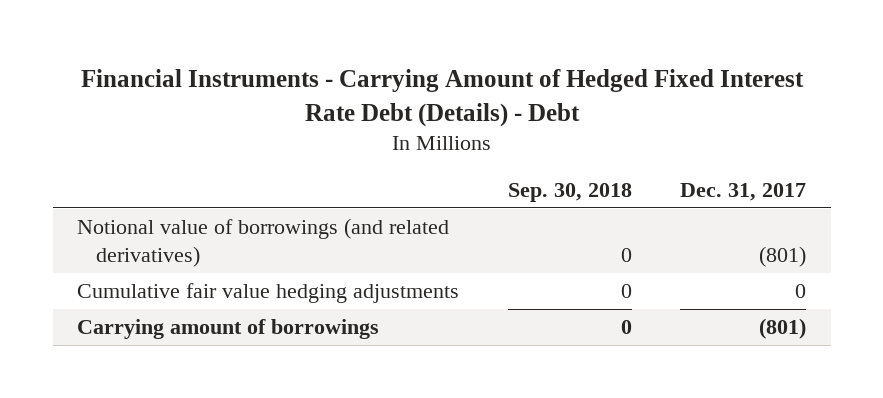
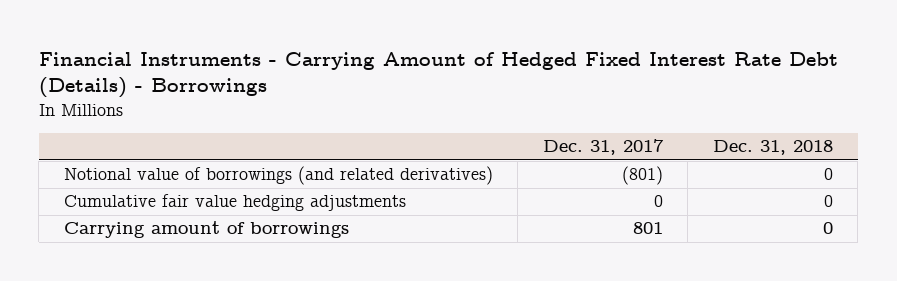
[80,68,804,127] Financial Instruments - Carrying Amount of Hedged Fixed Interest Rate Debt (Details) - Debt -> [38,51,838,99] Financial Instruments - Carrying Amount of Hedged Fixed Interest Rate Debt (Details) - Borrowings
[507,183,632,203] Sep. 30, 2018 -> none
none -> [712,140,833,156] Dec. 31, 2018
[759,318,807,340] (801) -> [632,222,663,235] 801

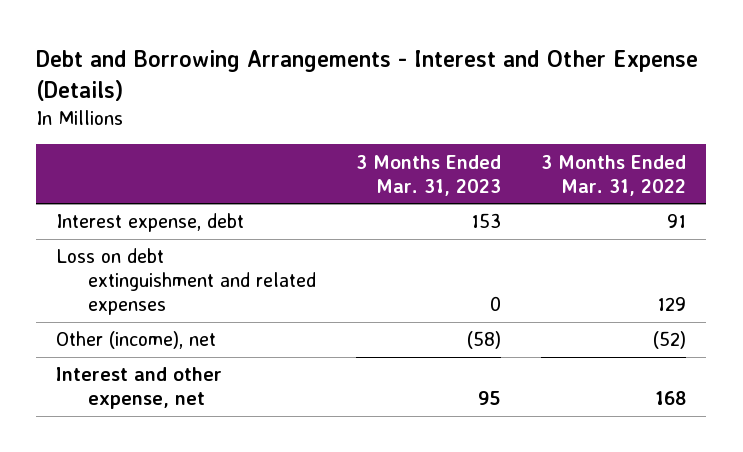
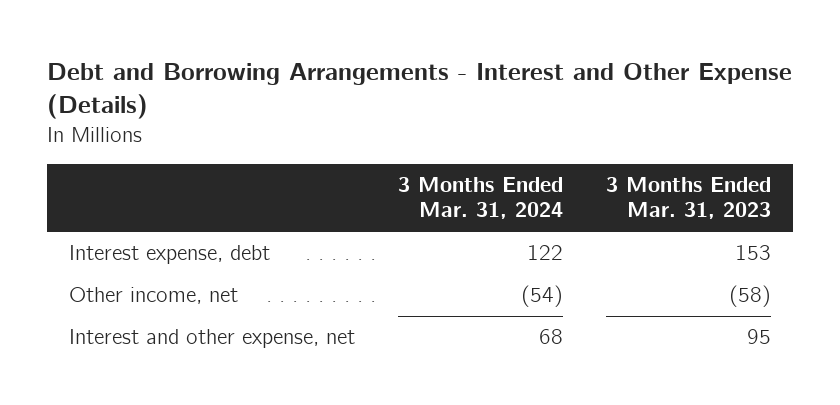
[541,154,687,196] 3 Months Ended Mar. 31, 2022 -> none
none -> [397,177,563,220] 3 Months Ended Mar. 31, 2024
[56,248,316,316] Loss on debt extinguishment and related expenses -> none
[56,331,217,350] Other (income), net -> [68,287,238,305] Other income, net

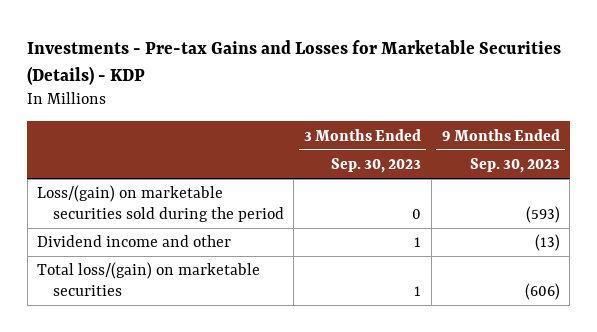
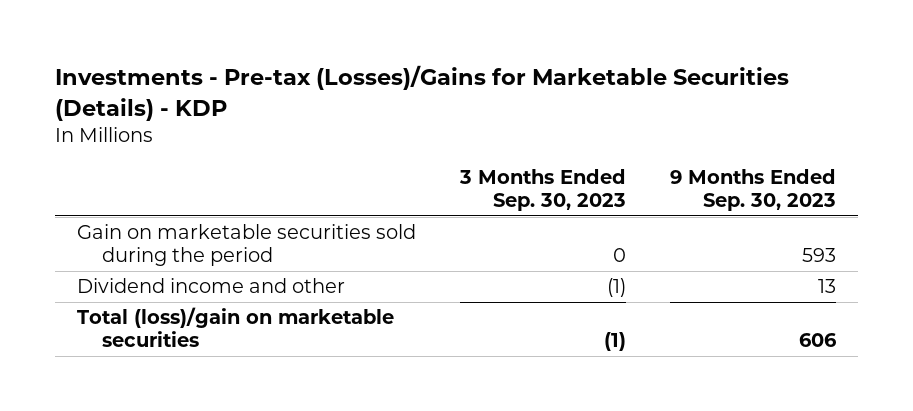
[27,39,562,85] Investments - Pre-tax Gains and Losses for Marketable Securities (Details) - KDP -> [54,65,789,121] Investments - Pre-tax (Losses)/Gains for Marketable Securities (Details) - KDP
[37,185,284,223] Loss/(gain) on marketable securities sold during the period -> [76,224,416,267] Gain on marketable securities sold during the period
[525,206,560,224] (593) -> [802,248,837,263] 593
[414,237,422,248] 1 -> [607,278,627,298] (1)
[534,234,560,252] (13) -> [818,279,837,294] 13
[37,262,261,297] Total loss/(gain) on marketable securities -> [76,307,394,348] Total (loss)/gain on marketable securities
[414,286,422,297] 1 -> [604,332,627,352] (1)
[524,283,560,301] (606) -> [799,333,838,348] 606

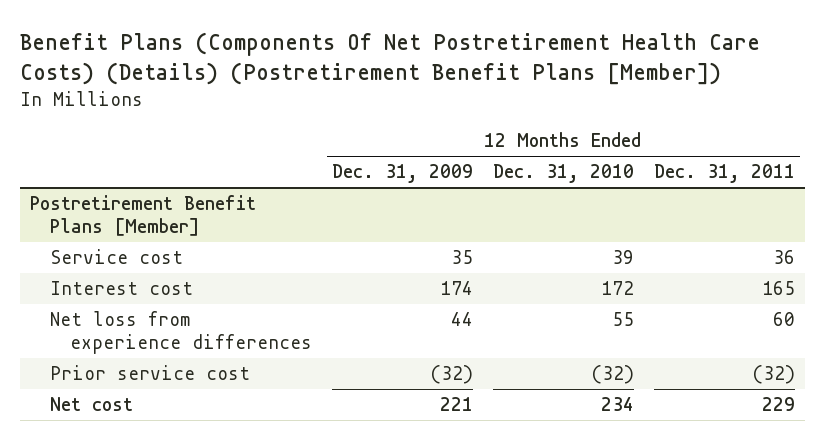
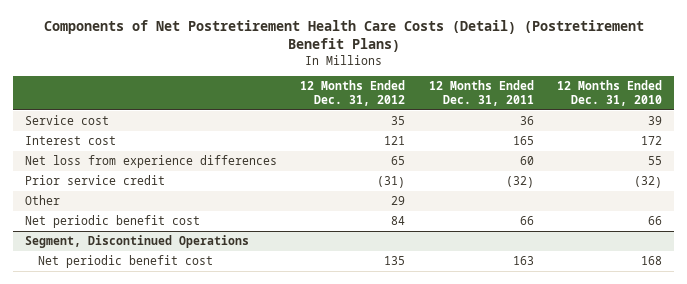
[19,31,760,85] Benefit Plans (Components Of Net Postretirement Health Care Costs) (Details) (Postretirement Benefit Plans [Member]) -> [43,20,644,53] Components of Net Postretirement Health Care Costs (Detail) (Postretirement Benefit Plans)
[331,164,473,184] Dec. 31, 2009 -> none
none -> [300,80,406,106] 12 Months Ended Dec. 31, 2012
[30,195,257,236] Postretirement Benefit Plans [Member] -> none
[49,365,250,381] Prior service cost -> [24,175,165,186] Prior service credit
none -> [24,195,60,206] Other
[49,397,133,412] Net cost -> [24,215,200,229] Net periodic benefit cost
[600,397,634,412] 234 -> [648,216,663,226] 66
[761,397,795,412] 229 -> [519,216,534,226] 66
none -> [24,235,249,249] Segment, Discontinued Operations
none -> [37,255,213,269] Net periodic benefit cost

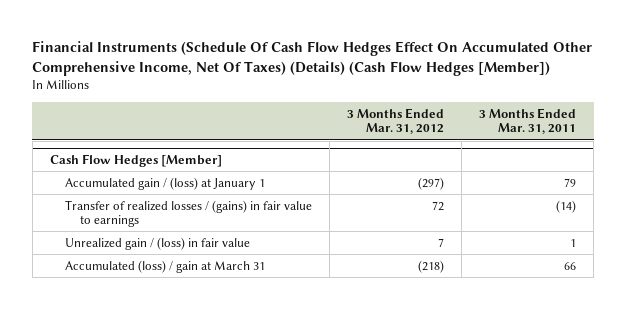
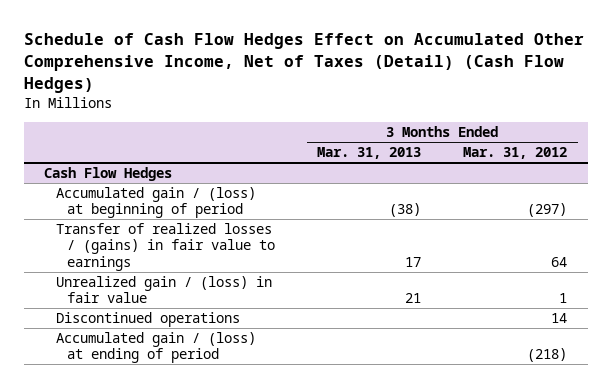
[32,41,593,77] Financial Instruments (Schedule Of Cash Flow Hedges Effect On Accumulated Other Comprehensive Income, Net Of Taxes) (Details) (Cash Flow Hedges [Member]) -> [23,33,584,94] Schedule of Cash Flow Hedges Effect on Accumulated Other Comprehensive Income, Net of Taxes (Detail) (Cash Flow Hedges)
[479,107,577,135] 3 Months Ended Mar. 31, 2011 -> none
none -> [317,147,422,160] Mar. 31, 2013
[49,153,222,167] Cash Flow Hedges [Member] -> [44,167,173,182] Cash Flow Hedges
[65,176,266,190] Accumulated gain / (loss) at January 1 -> [55,187,256,219] Accumulated gain / (loss) at beginning of period
[432,200,445,211] 72 -> [551,256,568,267] 64
[438,237,445,247] 7 -> [559,293,568,304] 1
none -> [55,312,240,328] Discontinued operations
[65,259,266,273] Accumulated (loss) / gain at March 31 -> [55,332,256,364] Accumulated gain / (loss) at ending of period

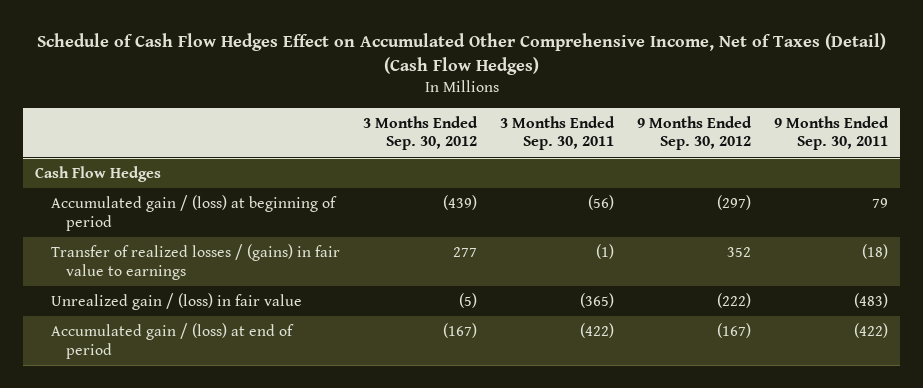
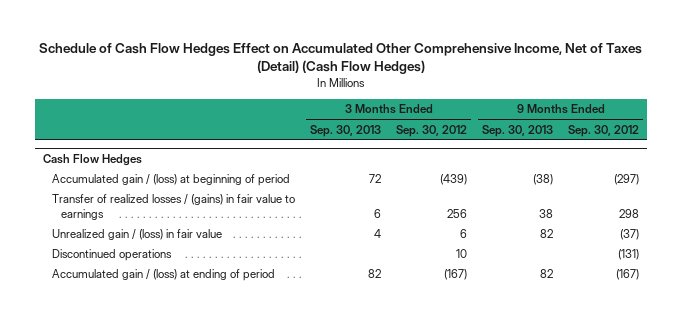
[500,115,616,151] 3 Months Ended Sep. 30, 2011 -> none
[774,115,890,151] 9 Months Ended Sep. 30, 2011 -> none
none -> [309,124,381,137] Sep. 30, 2013
none -> [482,124,554,137] Sep. 30, 2013
[452,247,477,258] 277 -> [447,209,468,219] 256
[727,247,752,258] 352 -> [619,209,640,219] 298
[458,293,477,309] (5) -> [460,229,468,239] 6
[717,293,752,309] (222) -> [620,229,640,241] (37)
none -> [51,249,172,262] Discontinued operations
[50,323,294,359] Accumulated gain / (loss) at end of period -> [51,269,275,282] Accumulated gain / (loss) at ending of period

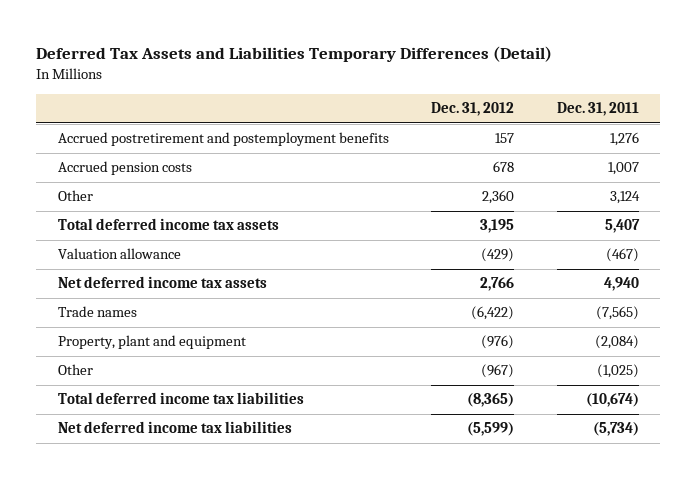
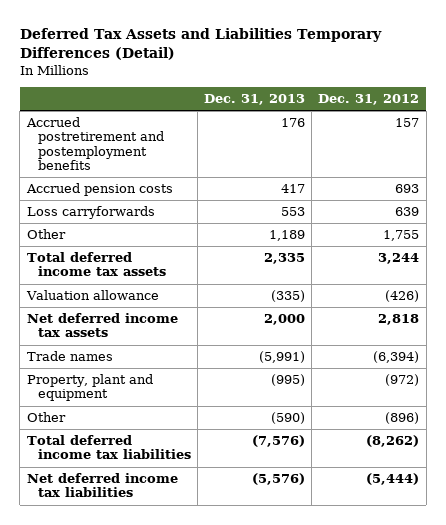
[556,102,639,117] Dec. 31, 2011 -> none
none -> [204,93,306,105] Dec. 31, 2013
[493,161,515,173] 678 -> [395,184,420,194] 693
none -> [26,206,155,220] Loss carryforwards
[482,190,515,205] 2,360 -> [383,230,420,242] 1,755
[480,219,515,234] 3,195 -> [378,253,420,265] 3,244
[481,248,515,263] (429) -> [385,290,420,303] (426)
[480,277,515,292] 2,766 -> [378,314,420,326] 2,818
[471,306,515,321] (6,422) -> [373,351,420,364] (6,394)
[481,335,515,350] (976) -> [385,374,420,387] (972)
[481,364,515,379] (967) -> [385,412,420,425] (896)
[467,393,515,408] (8,365) -> [366,435,420,448] (8,262)
[467,422,515,437] (5,599) -> [366,473,420,486] (5,444)

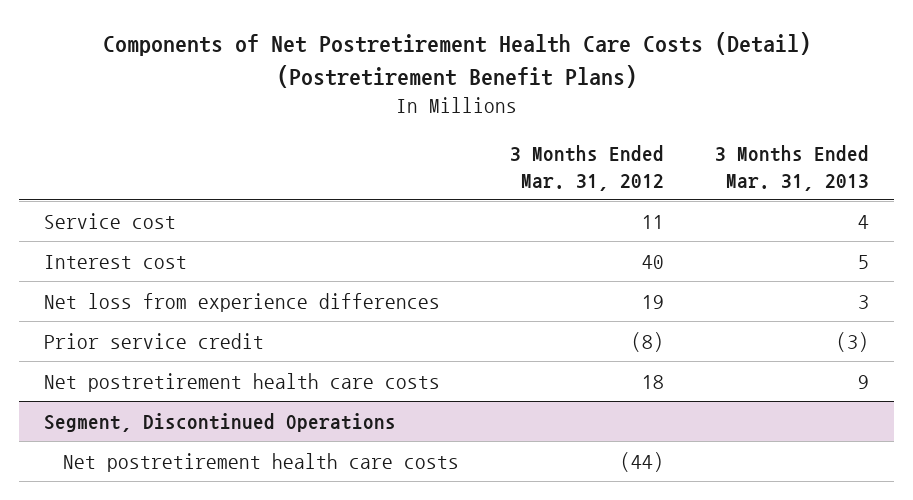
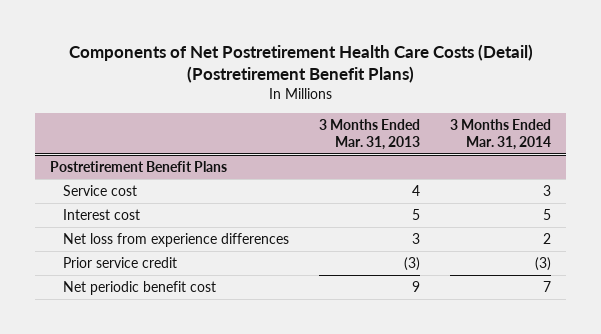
[510,144,665,191] 3 Months Ended Mar. 31, 2012 -> none
none -> [449,119,551,150] 3 Months Ended Mar. 31, 2014
none -> [50,160,228,172] Postretirement Benefit Plans
[44,412,397,432] Segment, Discontinued Operations -> none
[63,452,460,472] Net postretirement health care costs -> none
[44,372,441,392] Net postretirement health care costs -> [62,280,216,295] Net periodic benefit cost

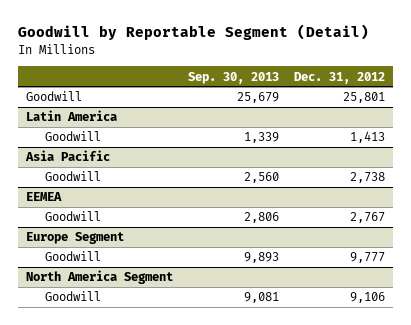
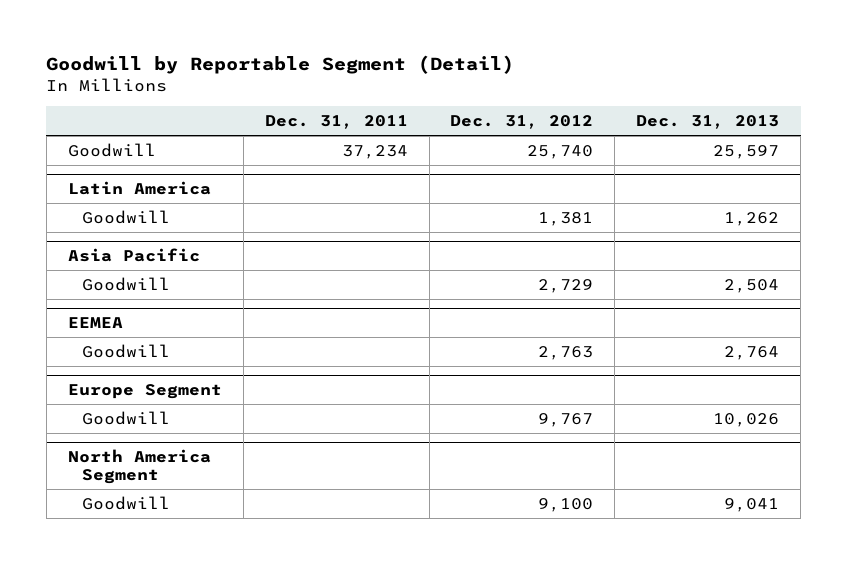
[188,71,280,84] Sep. 30, 2013 -> none
none -> [264,115,408,130] Dec. 31, 2011
none -> [636,115,780,130] Dec. 31, 2013
[343,92,386,104] 25,801 -> [527,144,594,159] 25,740
[350,131,386,144] 1,413 -> [538,211,594,226] 1,381
[350,172,386,184] 2,738 -> [538,278,594,293] 2,729
[350,212,386,224] 2,767 -> [538,345,594,360] 2,763
[350,252,386,264] 9,777 -> [538,412,594,427] 9,767
[350,292,386,304] 9,106 -> [538,497,594,512] 9,100

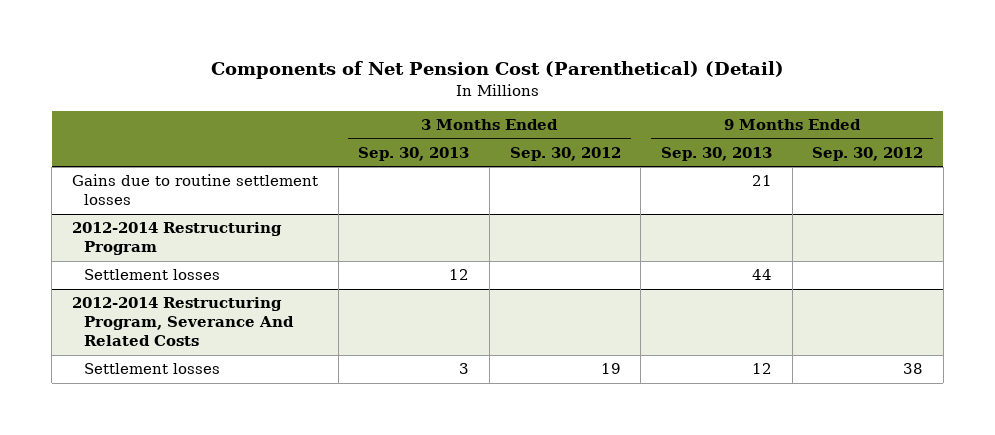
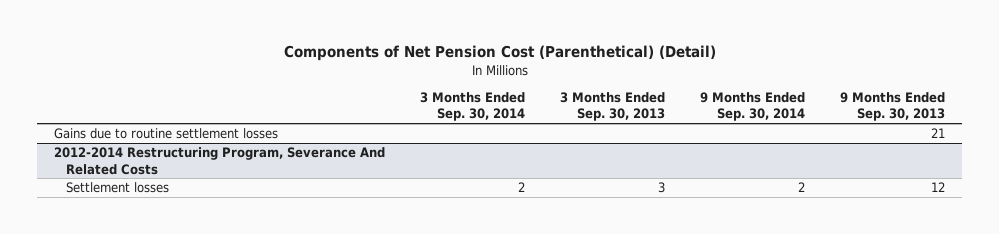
[509,146,621,161] Sep. 30, 2012 -> none
[812,146,924,161] Sep. 30, 2012 -> none
none -> [420,92,526,122] 3 Months Ended Sep. 30, 2014
none -> [699,92,805,122] 9 Months Ended Sep. 30, 2014
[71,222,282,256] 2012-2014 Restructuring Program -> none
[84,269,221,281] Settlement losses -> none

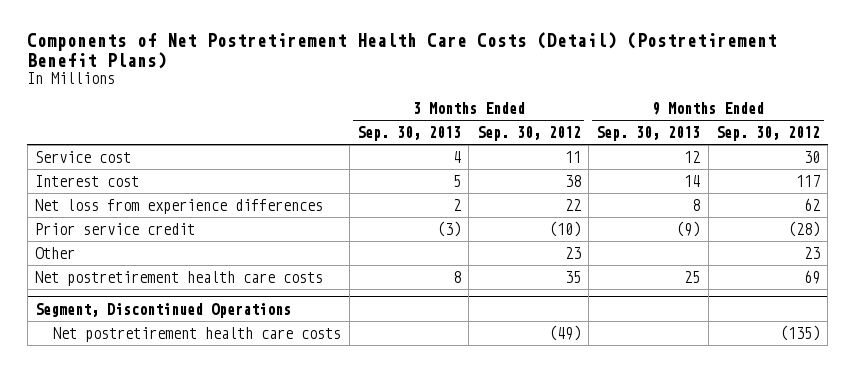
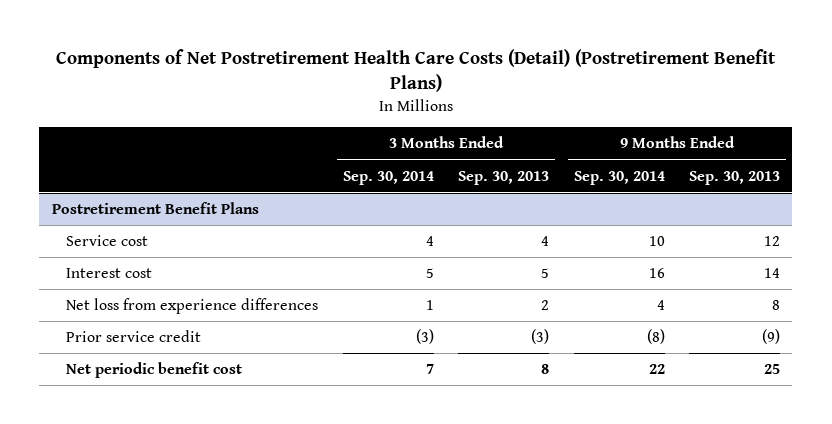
[476,126,581,142] Sep. 30, 2012 -> none
[715,126,820,142] Sep. 30, 2012 -> none
none -> [342,170,434,185] Sep. 30, 2014
none -> [573,170,665,185] Sep. 30, 2014
none -> [51,202,259,215] Postretirement Benefit Plans
[35,246,76,259] Other -> none
[35,302,292,318] Segment, Discontinued Operations -> none
[53,326,342,342] Net postretirement health care costs -> none
[35,270,324,286] Net postretirement health care costs -> [66,362,243,379] Net periodic benefit cost

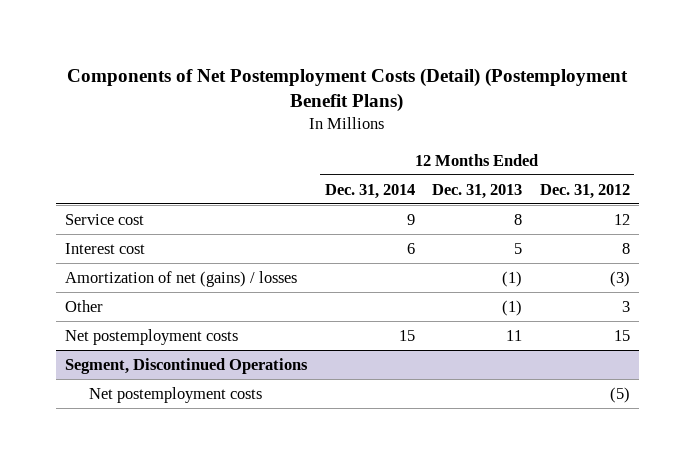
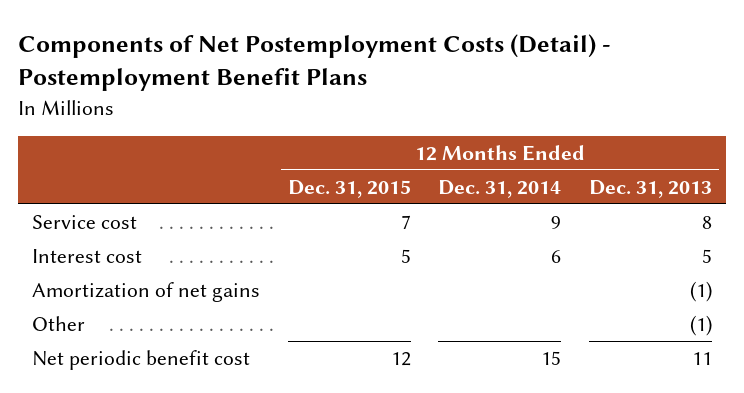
[67,67,629,113] Components of Net Postemployment Costs (Detail) (Postemployment Benefit Plans) -> [18,33,612,92] Components of Net Postemployment Costs (Detail) - Postemployment Benefit Plans
[539,183,630,199] Dec. 31, 2012 -> none
none -> [287,179,411,198] Dec. 31, 2015
[64,270,297,287] Amortization of net (gains) / losses -> [32,281,261,302] Amortization of net gains
[64,357,308,374] Segment, Discontinued Operations -> none
[88,386,262,403] Net postemployment costs -> none
[64,328,238,345] Net postemployment costs -> [32,349,251,370] Net periodic benefit cost

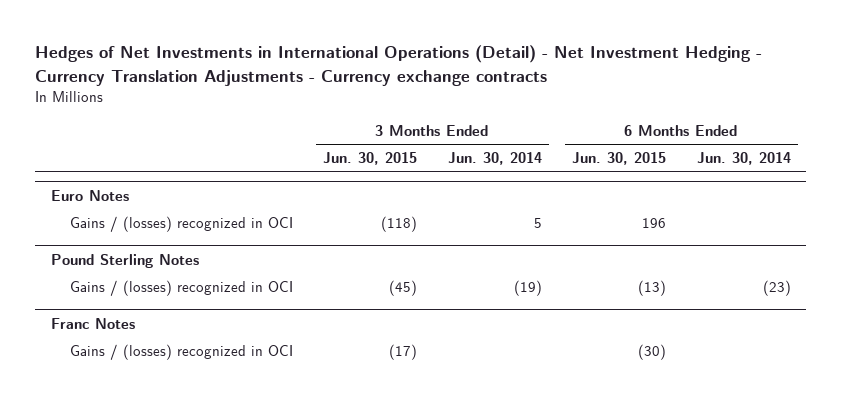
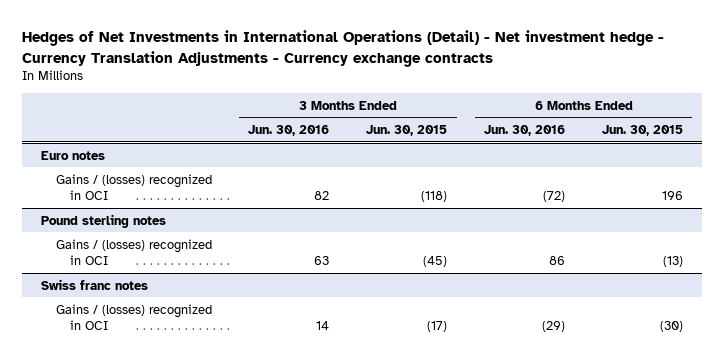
[35,45,763,86] Hedges of Net Investments in International Operations (Detail) - Net Investment Hedging - Currency Translation Adjustments - Currency exchange contracts -> [22,30,665,67] Hedges of Net Investments in International Operations (Detail) - Net investment hedge - Currency Translation Adjustments - Currency exchange contracts
[447,152,542,166] Jun. 30, 2014 -> none
[696,152,791,166] Jun. 30, 2014 -> none
none -> [248,125,330,137] Jun. 30, 2016
none -> [484,125,566,137] Jun. 30, 2016
[50,189,129,201] Euro Notes -> [40,150,105,160] Euro notes
[50,253,199,268] Pound Sterling Notes -> [40,213,166,228] Pound sterling notes
[50,317,135,329] Franc Notes -> [40,278,148,290] Swiss franc notes

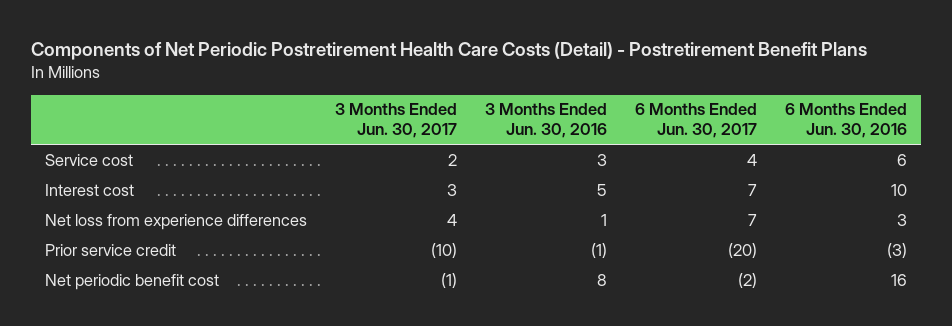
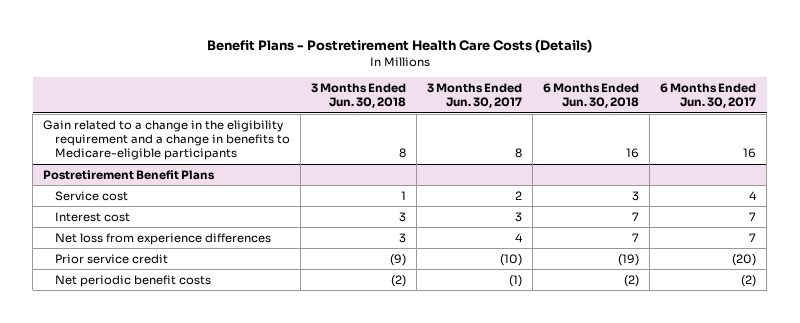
[31,42,868,61] Components of Net Periodic Postretirement Health Care Costs (Detail) - Postretirement Benefit Plans -> [206,39,592,54] Benefit Plans - Postretirement Health Care Costs (Details)
[484,103,607,139] 3 Months Ended Jun. 30, 2016 -> none
[784,103,907,139] 6 Months Ended Jun. 30, 2016 -> none
none -> [310,83,406,109] 3 Months Ended Jun. 30, 2018
none -> [543,83,640,109] 6 Months Ended Jun. 30, 2018
none -> [43,119,290,161] Gain related to a change in the eligibility requirement and a change in benefits to Medicare-eligible participants
none -> [43,169,216,180] Postretirement Benefit Plans
[45,273,220,290] Net periodic benefit cost -> [54,274,211,287] Net periodic benefit costs

